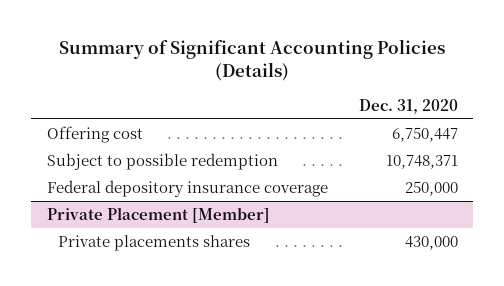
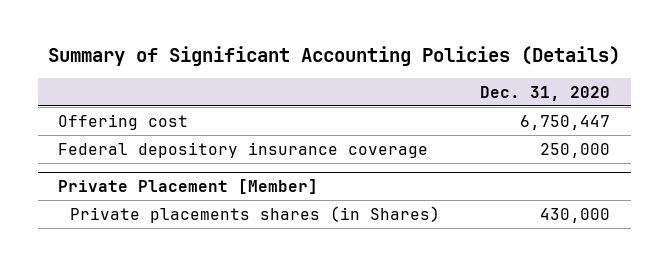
[46,152,278,170] Subject to possible redemption -> none
[57,234,250,251] Private placements shares -> [69,205,440,223] Private placements shares (in Shares)

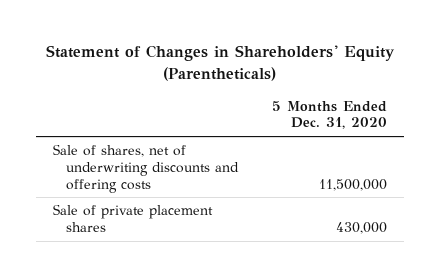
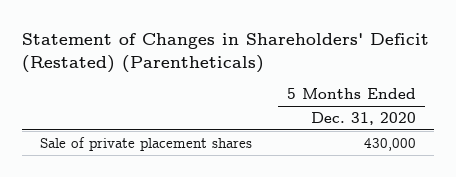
[46,45,396,81] Statement of Changes in Shareholders' Equity (Parentheticals) -> [21,32,429,73] Statement of Changes in Shareholders' Deficit (Restated) (Parentheticals)
[52,144,240,193] Sale of shares, net of underwriting discounts and offering costs -> none

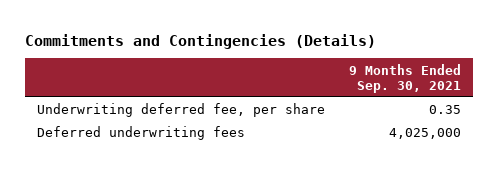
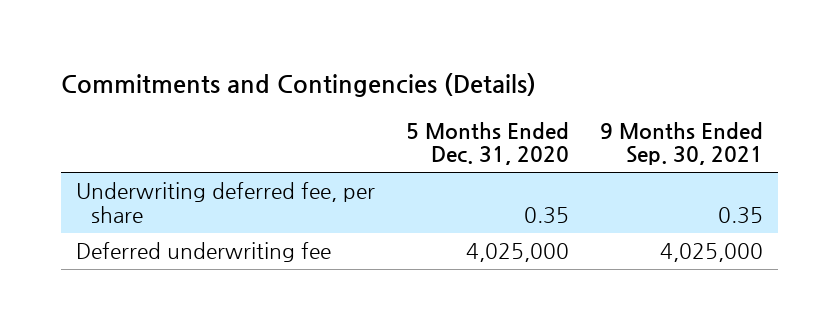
none -> [406,121,570,166] 5 Months Ended Dec. 31, 2020
[37,126,246,141] Deferred underwriting fees -> [76,242,332,263] Deferred underwriting fee

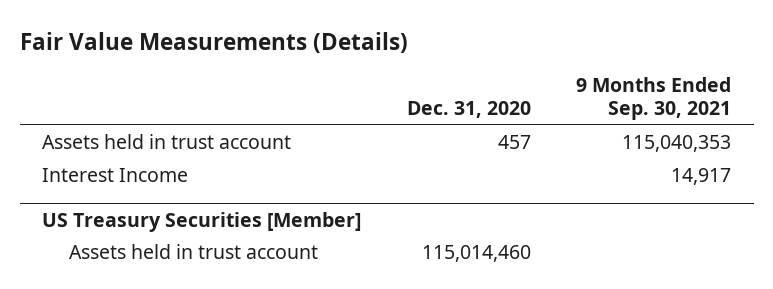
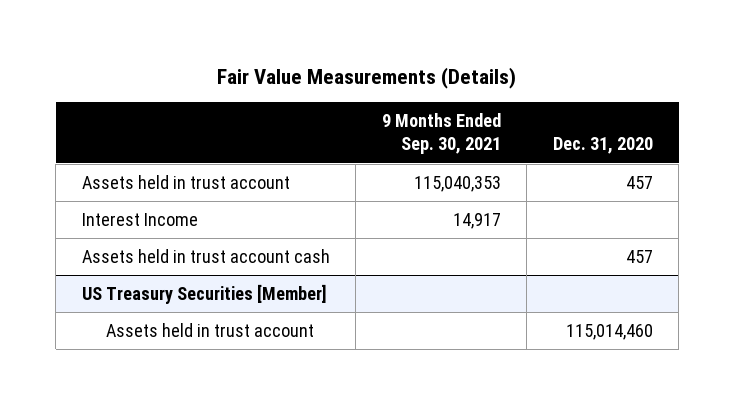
none -> [81,249,330,264] Assets held in trust account cash

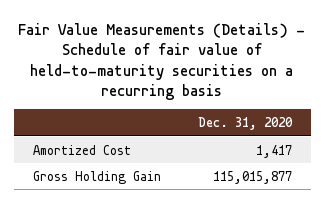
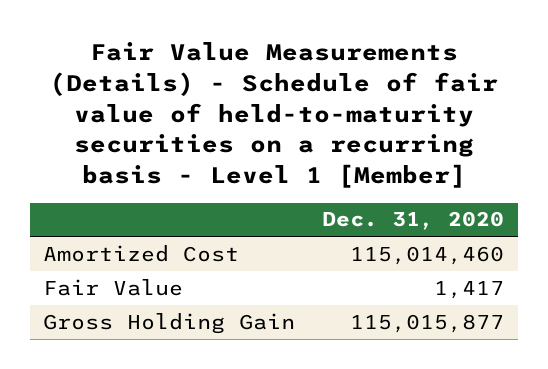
[18,22,306,101] Fair Value Measurements (Details) - Schedule of fair value of held-to-maturity securities on a recurring basis -> [49,42,498,188] Fair Value Measurements (Details) - Schedule of fair value of held-to-maturity securities on a recurring basis - Level 1 [Member]
[255,144,292,158] 1,417 -> [350,245,505,265] 115,014,460
none -> [43,278,184,296] Fair Value

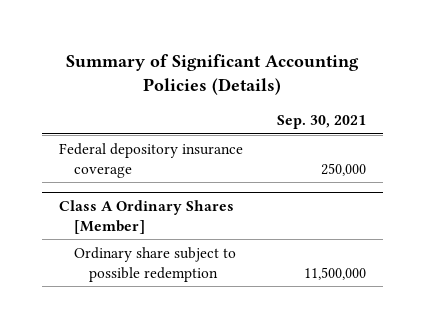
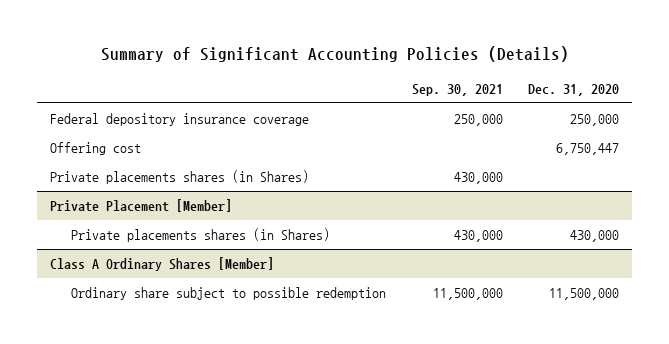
none -> [528,83,620,96] Dec. 31, 2020
none -> [49,142,141,156] Offering cost
none -> [49,170,309,185] Private placements shares (in Shares)
none -> [49,199,232,213] Private Placement [Member]
none -> [71,228,331,243] Private placements shares (in Shares)

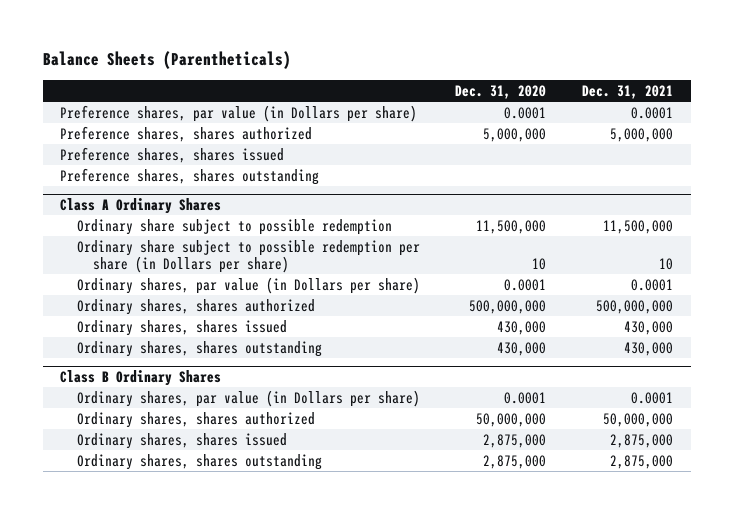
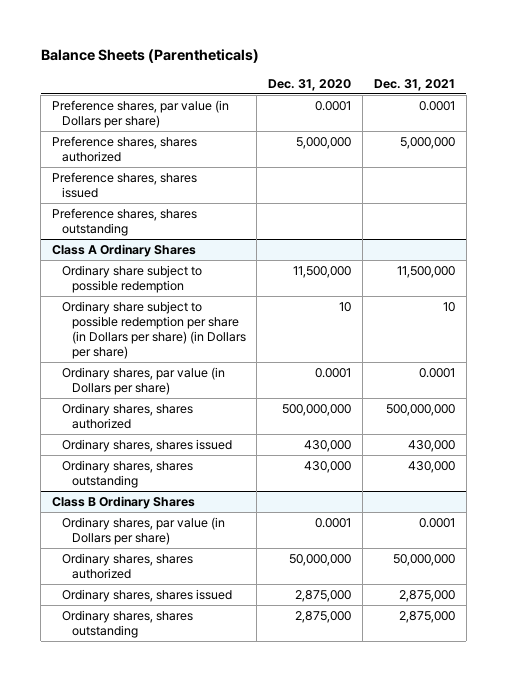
[76,239,420,273] Ordinary share subject to possible redemption per share (in Dollars per share) -> [61,300,246,360] Ordinary share subject to possible redemption per share (in Dollars per share) (in Dollars per share)

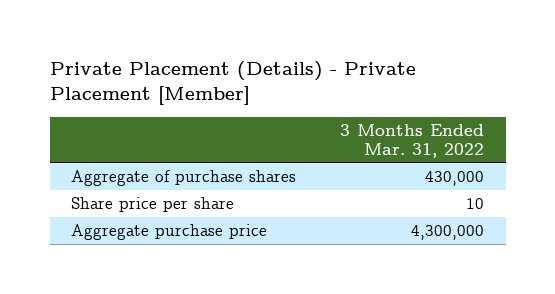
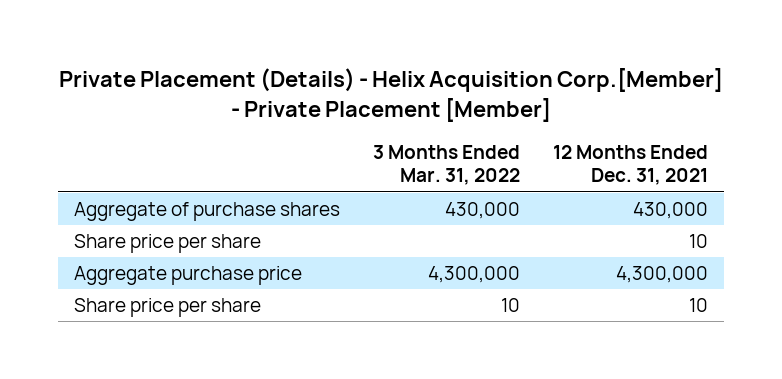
[49,60,416,106] Private Placement (Details) - Private Placement [Member] -> [59,68,724,122] Private Placement (Details) - Helix Acquisition Corp.[Member] - Private Placement [Member]
none -> [552,144,708,186] 12 Months Ended Dec. 31, 2021
none -> [74,234,262,254] Share price per share
[71,197,235,213] Share price per share -> [74,298,262,318] Share price per share

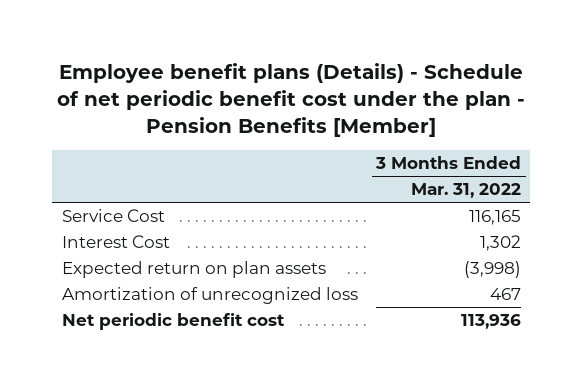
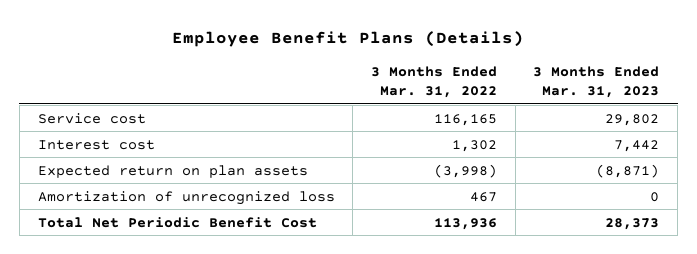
[57,63,526,137] Employee benefit plans (Details) - Schedule of net periodic benefit cost under the plan - Pension Benefits [Member] -> [172,30,525,47] Employee Benefit Plans (Details)
none -> [533,65,660,99] 3 Months Ended Mar. 31, 2023
[61,209,165,223] Service Cost -> [37,112,146,124] Service cost
[61,235,170,249] Interest Cost -> [37,139,155,150] Interest cost
[61,313,285,331] Net periodic benefit cost -> [37,216,317,228] Total Net Periodic Benefit Cost

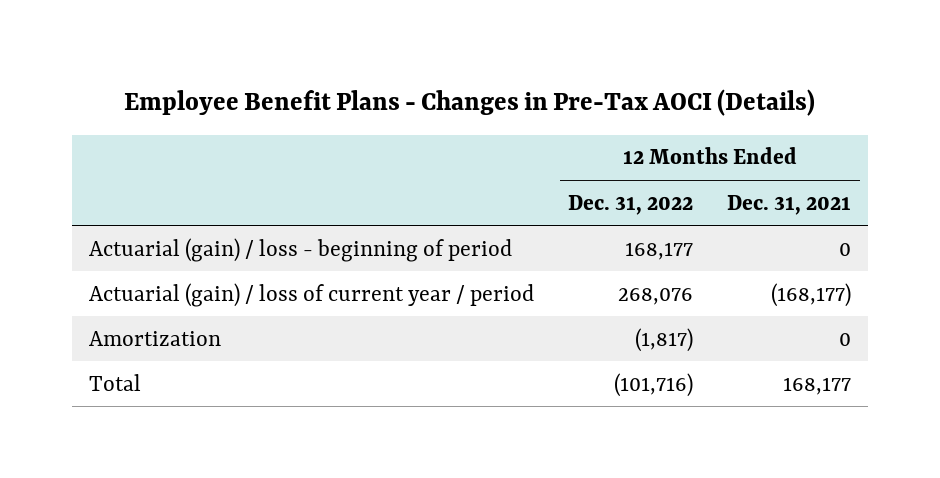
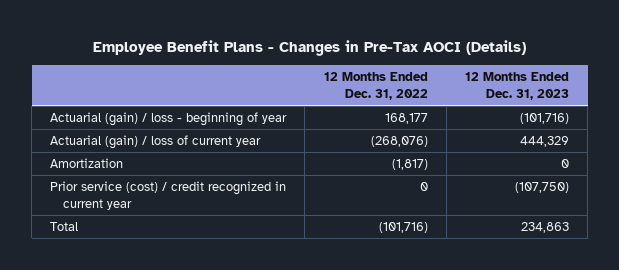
[727,194,852,215] Dec. 31, 2021 -> none
none -> [465,72,570,101] 12 Months Ended Dec. 31, 2023
[89,237,513,262] Actuarial (gain) / loss - beginning of period -> [50,112,288,127] Actuarial (gain) / loss - beginning of year
[89,282,535,307] Actuarial (gain) / loss of current year / period -> [50,135,262,150] Actuarial (gain) / loss of current year
[618,287,694,305] 268,076 -> [370,136,428,148] (268,076)
none -> [50,181,287,211] Prior service (cost) / credit recognized in current year

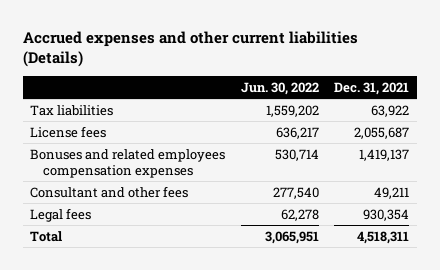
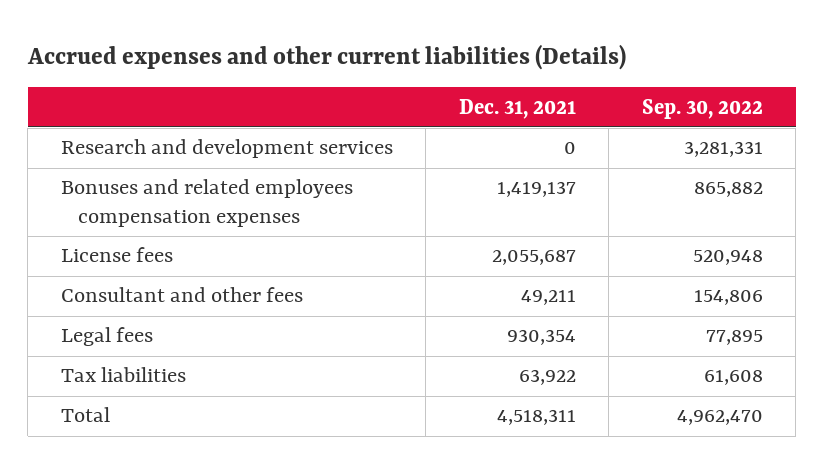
[240,82,319,96] Jun. 30, 2022 -> none
none -> [641,98,763,119] Sep. 30, 2022
none -> [60,139,393,159] Research and development services
[30,125,107,138] License fees -> [60,247,173,263] License fees
[30,104,114,116] Tax liabilities -> [60,367,186,383] Tax liabilities

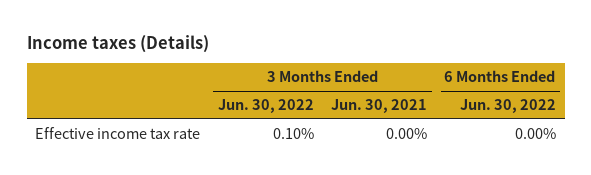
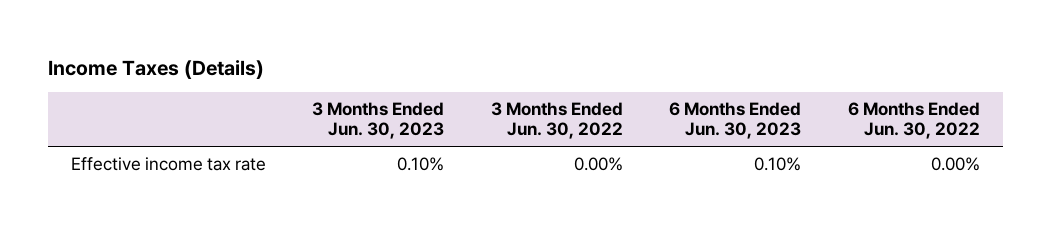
[26,34,209,53] Income taxes (Details) -> [47,59,264,79] Income Taxes (Details)
[331,99,428,114] Jun. 30, 2021 -> none
none -> [312,101,445,140] 3 Months Ended Jun. 30, 2023
none -> [669,101,802,140] 6 Months Ended Jun. 30, 2023
[272,128,314,140] 0.10% -> [573,157,623,172] 0.00%

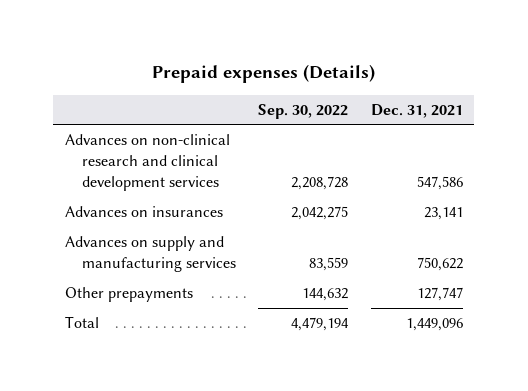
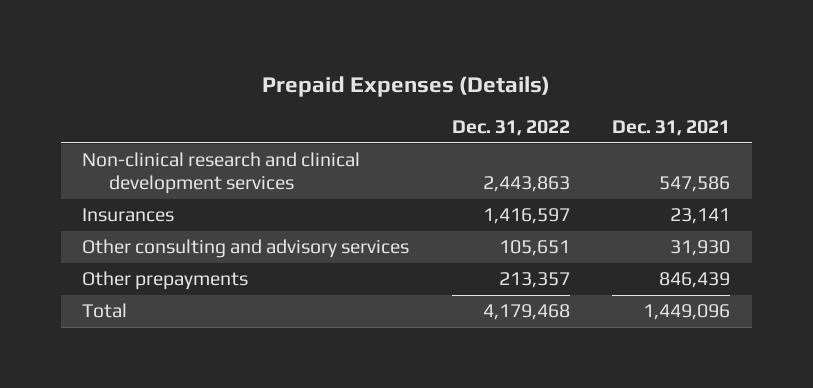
[151,64,375,84] Prepaid expenses (Details) -> [262,75,551,97] Prepaid Expenses (Details)
[258,103,349,119] Sep. 30, 2022 -> none
none -> [451,120,570,137] Dec. 31, 2022
[64,236,236,273] Advances on supply and manufacturing services -> none
[64,134,230,192] Advances on non-clinical research and clinical development services -> [82,152,361,195] Non-clinical research and clinical development services
[64,206,223,218] Advances on insurances -> [82,208,175,223] Insurances
none -> [82,239,410,259] Other consulting and advisory services
[417,287,464,302] 127,747 -> [659,272,731,289] 846,439

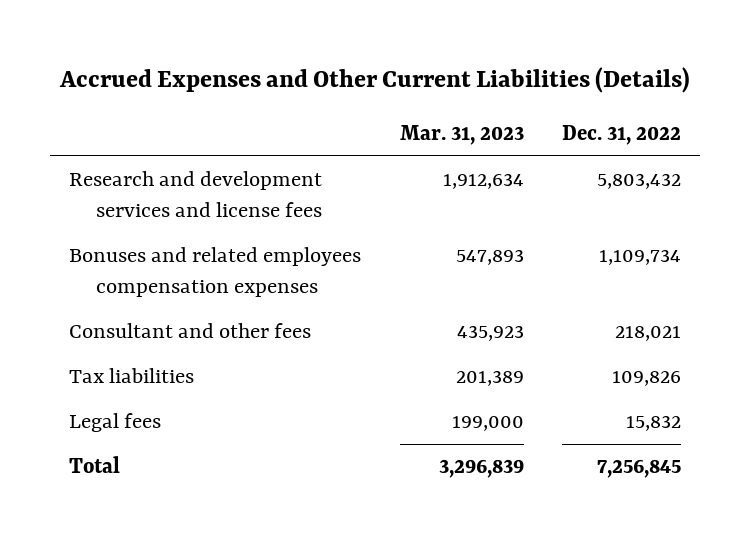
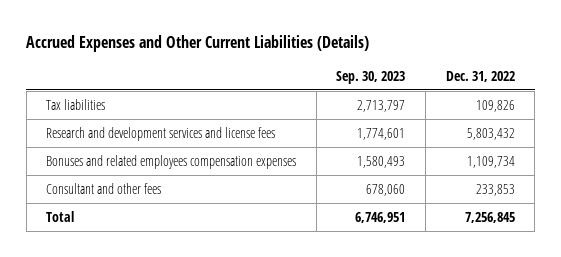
[399,125,524,146] Mar. 31, 2023 -> none
none -> [336,70,406,84] Sep. 30, 2023
[69,368,195,384] Tax liabilities -> [46,99,106,111] Tax liabilities
[69,413,162,433] Legal fees -> none
[614,326,681,342] 218,021 -> [475,184,515,197] 233,853

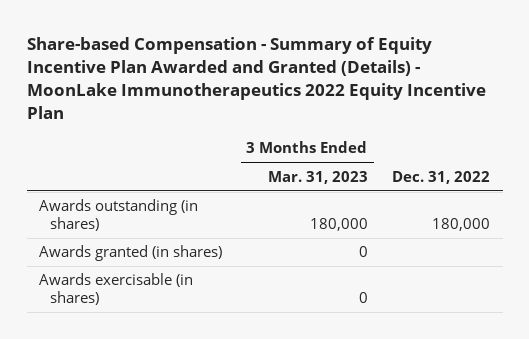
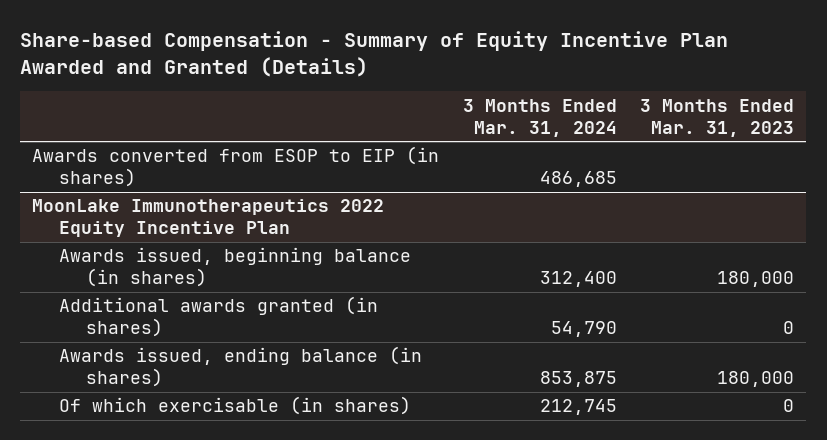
[26,36,486,120] Share-based Compensation - Summary of Equity Incentive Plan Awarded and Granted (Details) - MoonLake Immunotherapeutics 2022 Equity Incentive Plan -> [20,31,729,78] Share-based Compensation - Summary of Equity Incentive Plan Awarded and Granted (Details)
[392,170,491,184] Dec. 31, 2022 -> none
none -> [462,98,617,137] 3 Months Ended Mar. 31, 2024
none -> [32,146,440,188] Awards converted from ESOP to EIP (in shares)
none -> [32,199,385,238] MoonLake Immunotherapeutics 2022 Equity Incentive Plan
[39,199,199,231] Awards outstanding (in shares) -> [58,247,411,288] Awards issued, beginning balance (in shares)
[39,245,223,262] Awards granted (in shares) -> [58,296,378,338] Additional awards granted (in shares)
none -> [58,346,422,388] Awards issued, ending balance (in shares)
[39,273,194,305] Awards exercisable (in shares) -> [58,396,411,416] Of which exercisable (in shares)

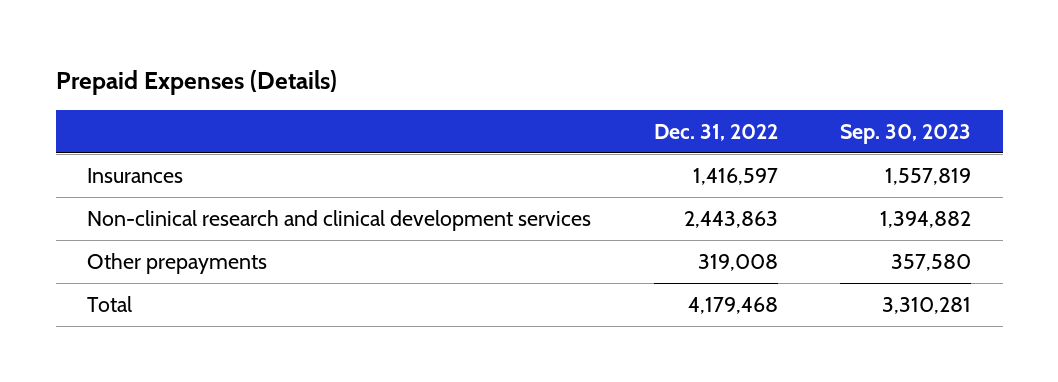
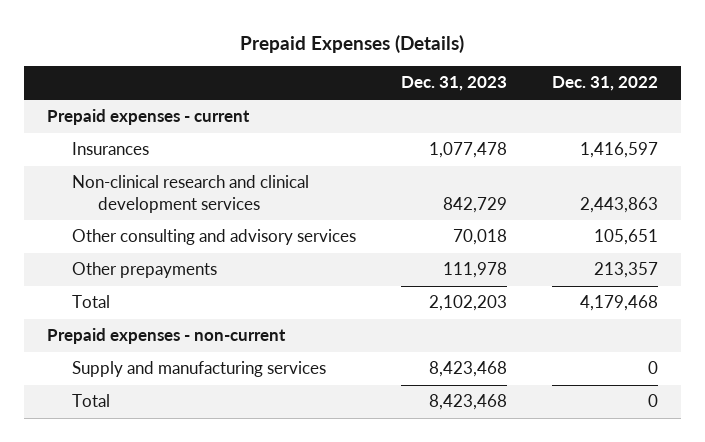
[840,123,972,144] Sep. 30, 2023 -> none
none -> [401,76,508,92] Dec. 31, 2023
none -> [46,109,250,126] Prepaid expenses - current
none -> [72,229,357,246] Other consulting and advisory services
[697,253,778,271] 319,008 -> [594,262,659,279] 213,357
none -> [46,328,286,345] Prepaid expenses - non-current
none -> [72,361,327,378] Supply and manufacturing services
none -> [72,394,111,408] Total

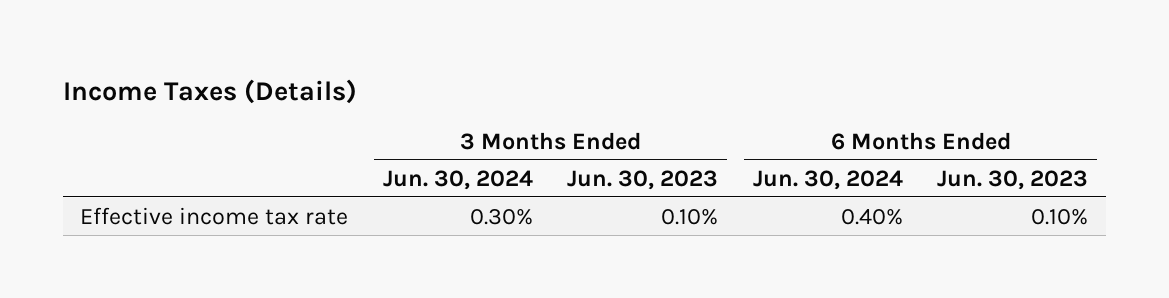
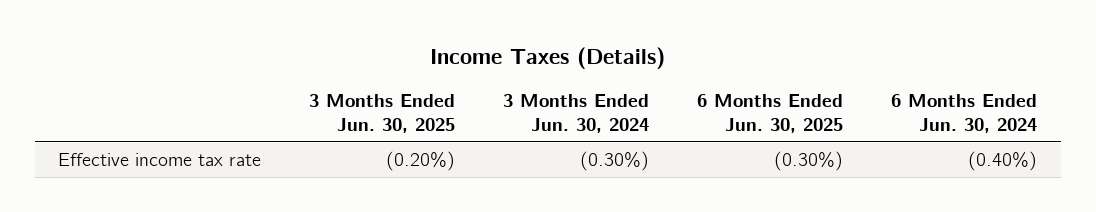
[567,169,719,190] Jun. 30, 2023 -> none
[937,169,1089,190] Jun. 30, 2023 -> none
none -> [309,93,456,134] 3 Months Ended Jun. 30, 2025
none -> [697,93,844,134] 6 Months Ended Jun. 30, 2025
[469,208,533,225] 0.30% -> [580,151,650,172] (0.30%)
[840,208,903,225] 0.40% -> [968,151,1038,172] (0.40%)

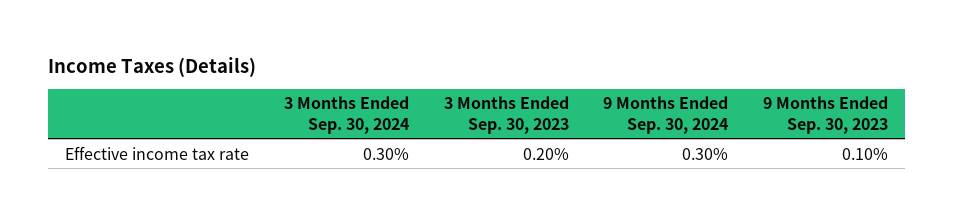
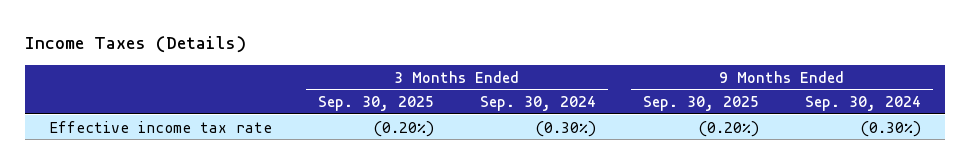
[443,96,569,134] 3 Months Ended Sep. 30, 2023 -> none
[763,96,889,134] 9 Months Ended Sep. 30, 2023 -> none
none -> [317,96,434,112] Sep. 30, 2025
none -> [642,96,759,112] Sep. 30, 2025
[362,147,409,160] 0.30% -> [535,120,597,137] (0.30%)
[682,147,729,160] 0.30% -> [860,120,922,137] (0.30%)

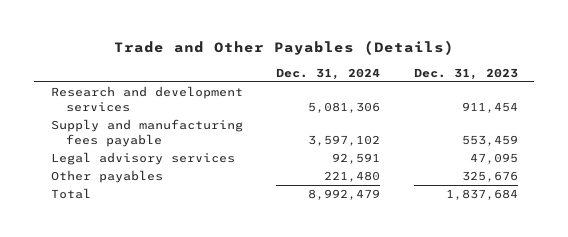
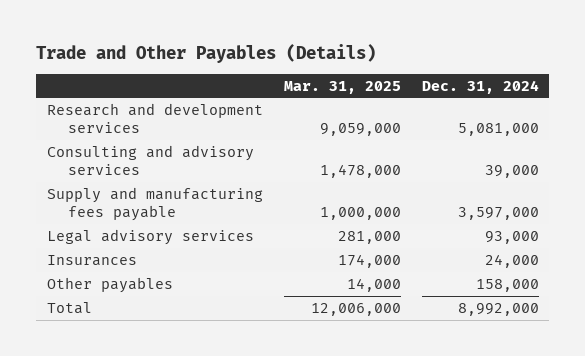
[413,67,518,80] Dec. 31, 2023 -> none
none -> [283,80,401,94] Mar. 31, 2025
[308,102,381,114] 5,081,306 -> [457,123,539,137] 5,081,000
none -> [46,145,254,176] Consulting and advisory services
[308,135,381,147] 3,597,102 -> [457,207,539,221] 3,597,000
[332,153,381,165] 92,591 -> [484,231,539,245] 93,000
none -> [46,255,137,267] Insurances
[324,171,381,183] 221,480 -> [475,279,539,293] 158,000
[308,189,381,201] 8,992,479 -> [457,303,539,317] 8,992,000

